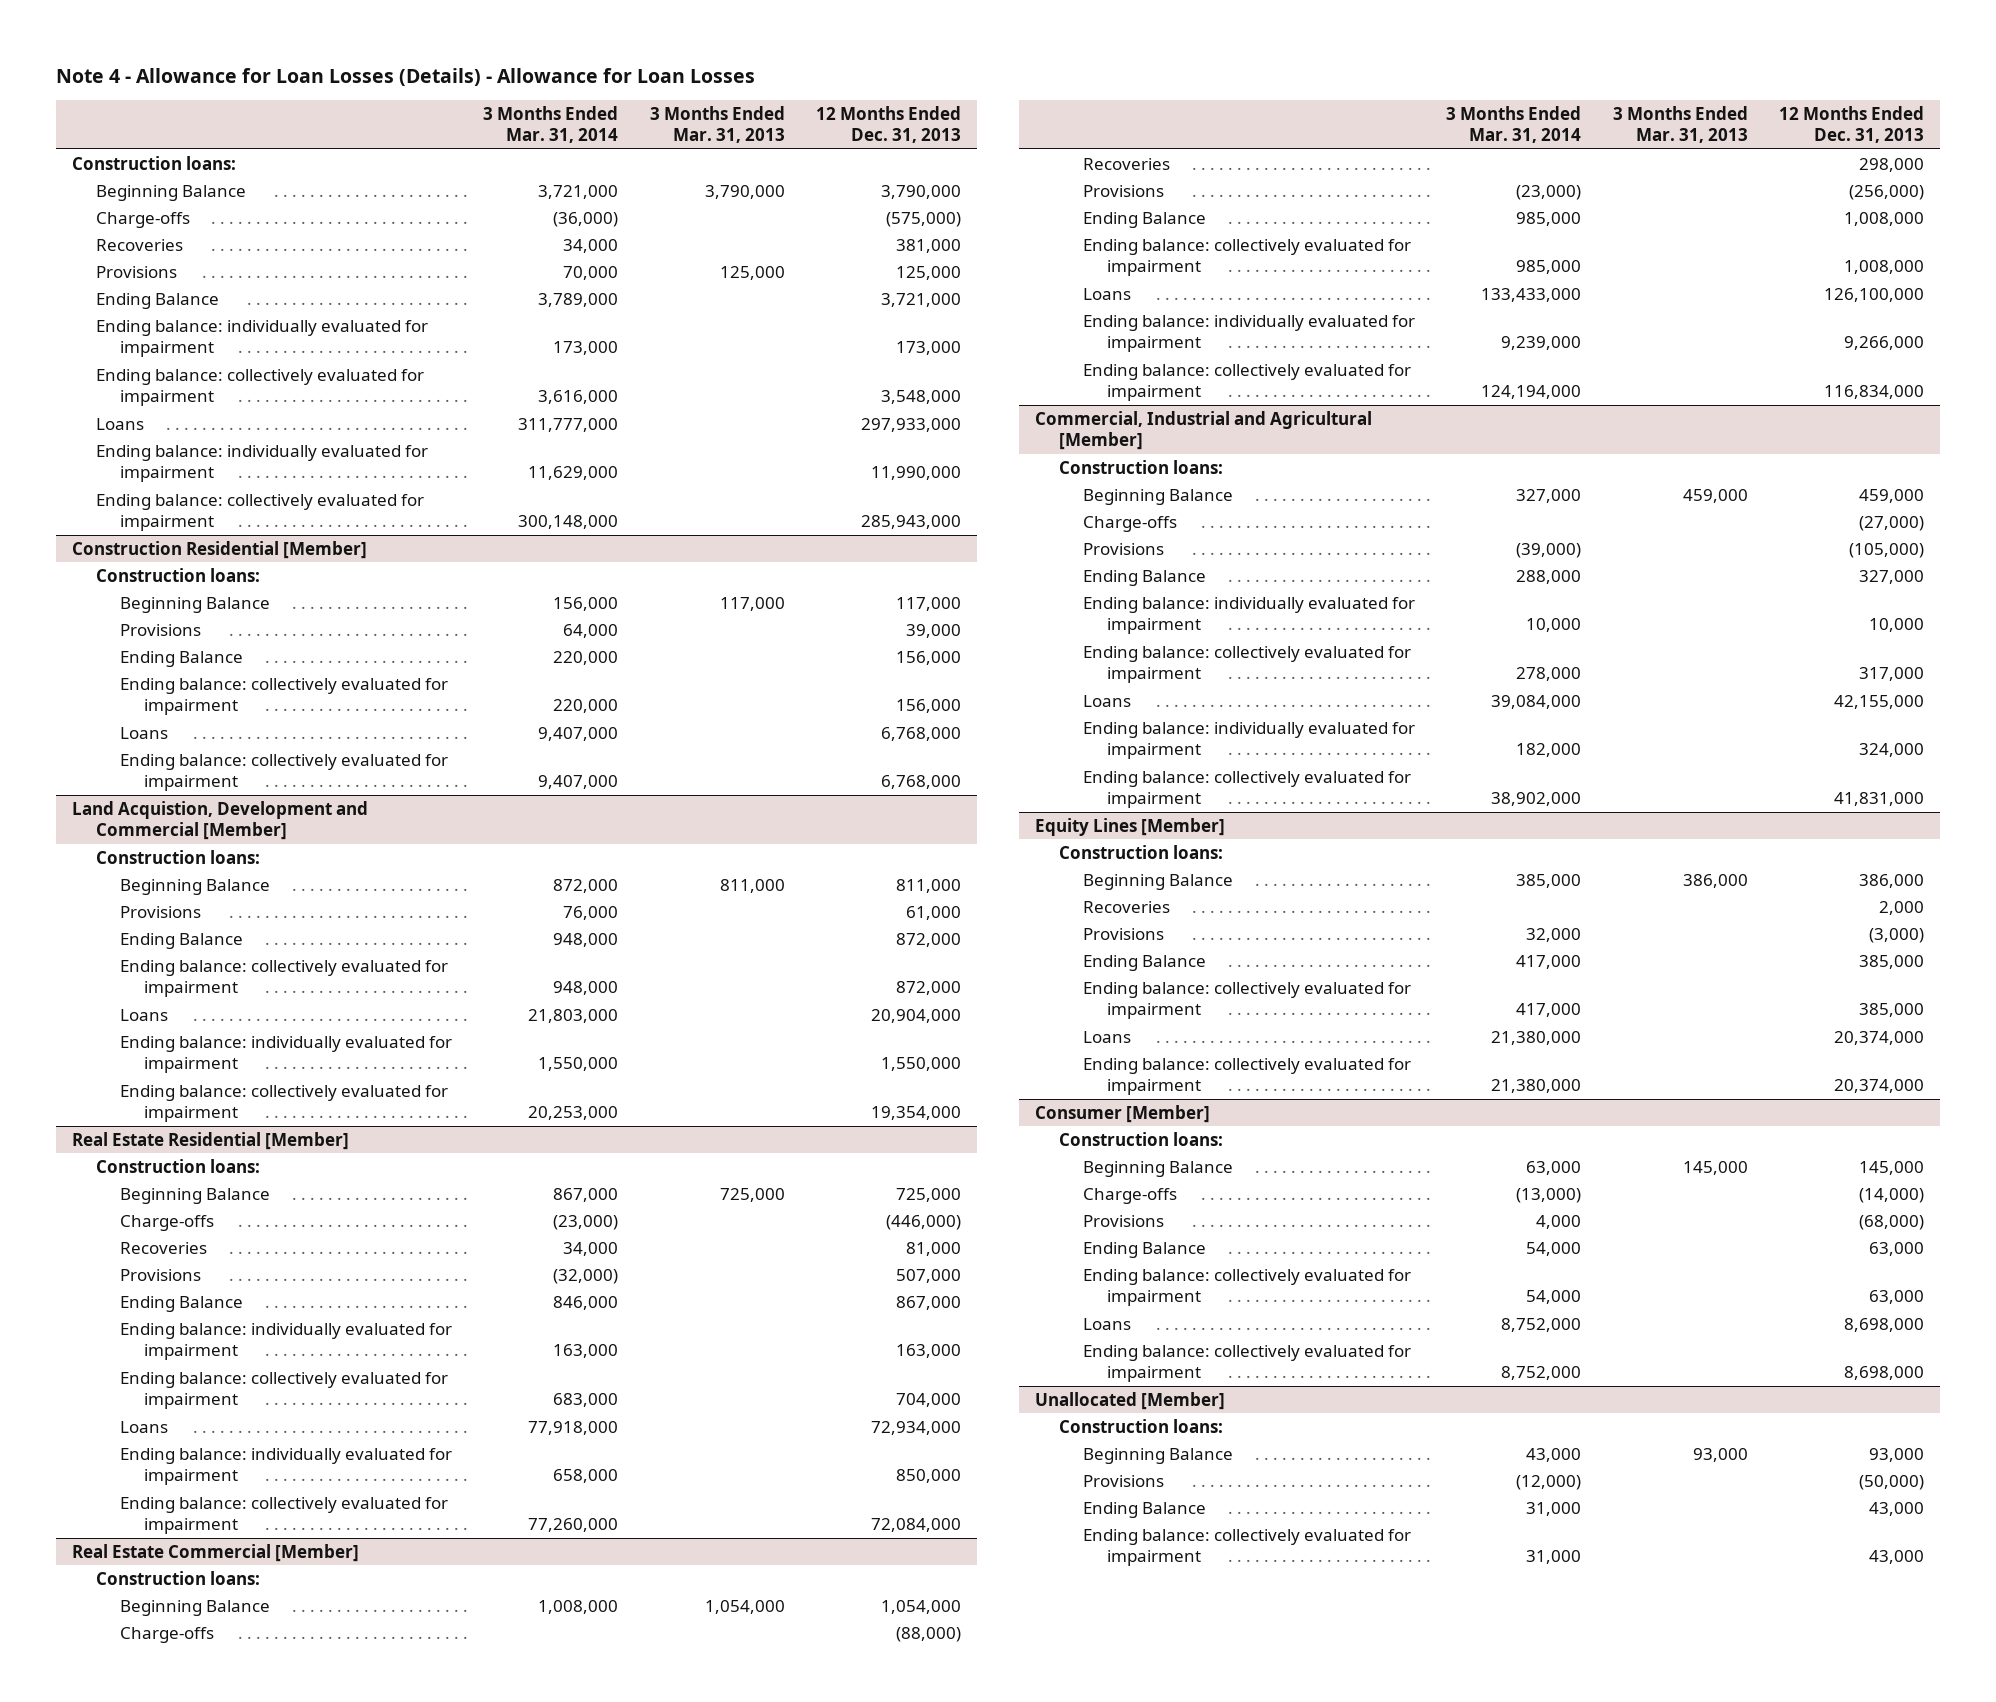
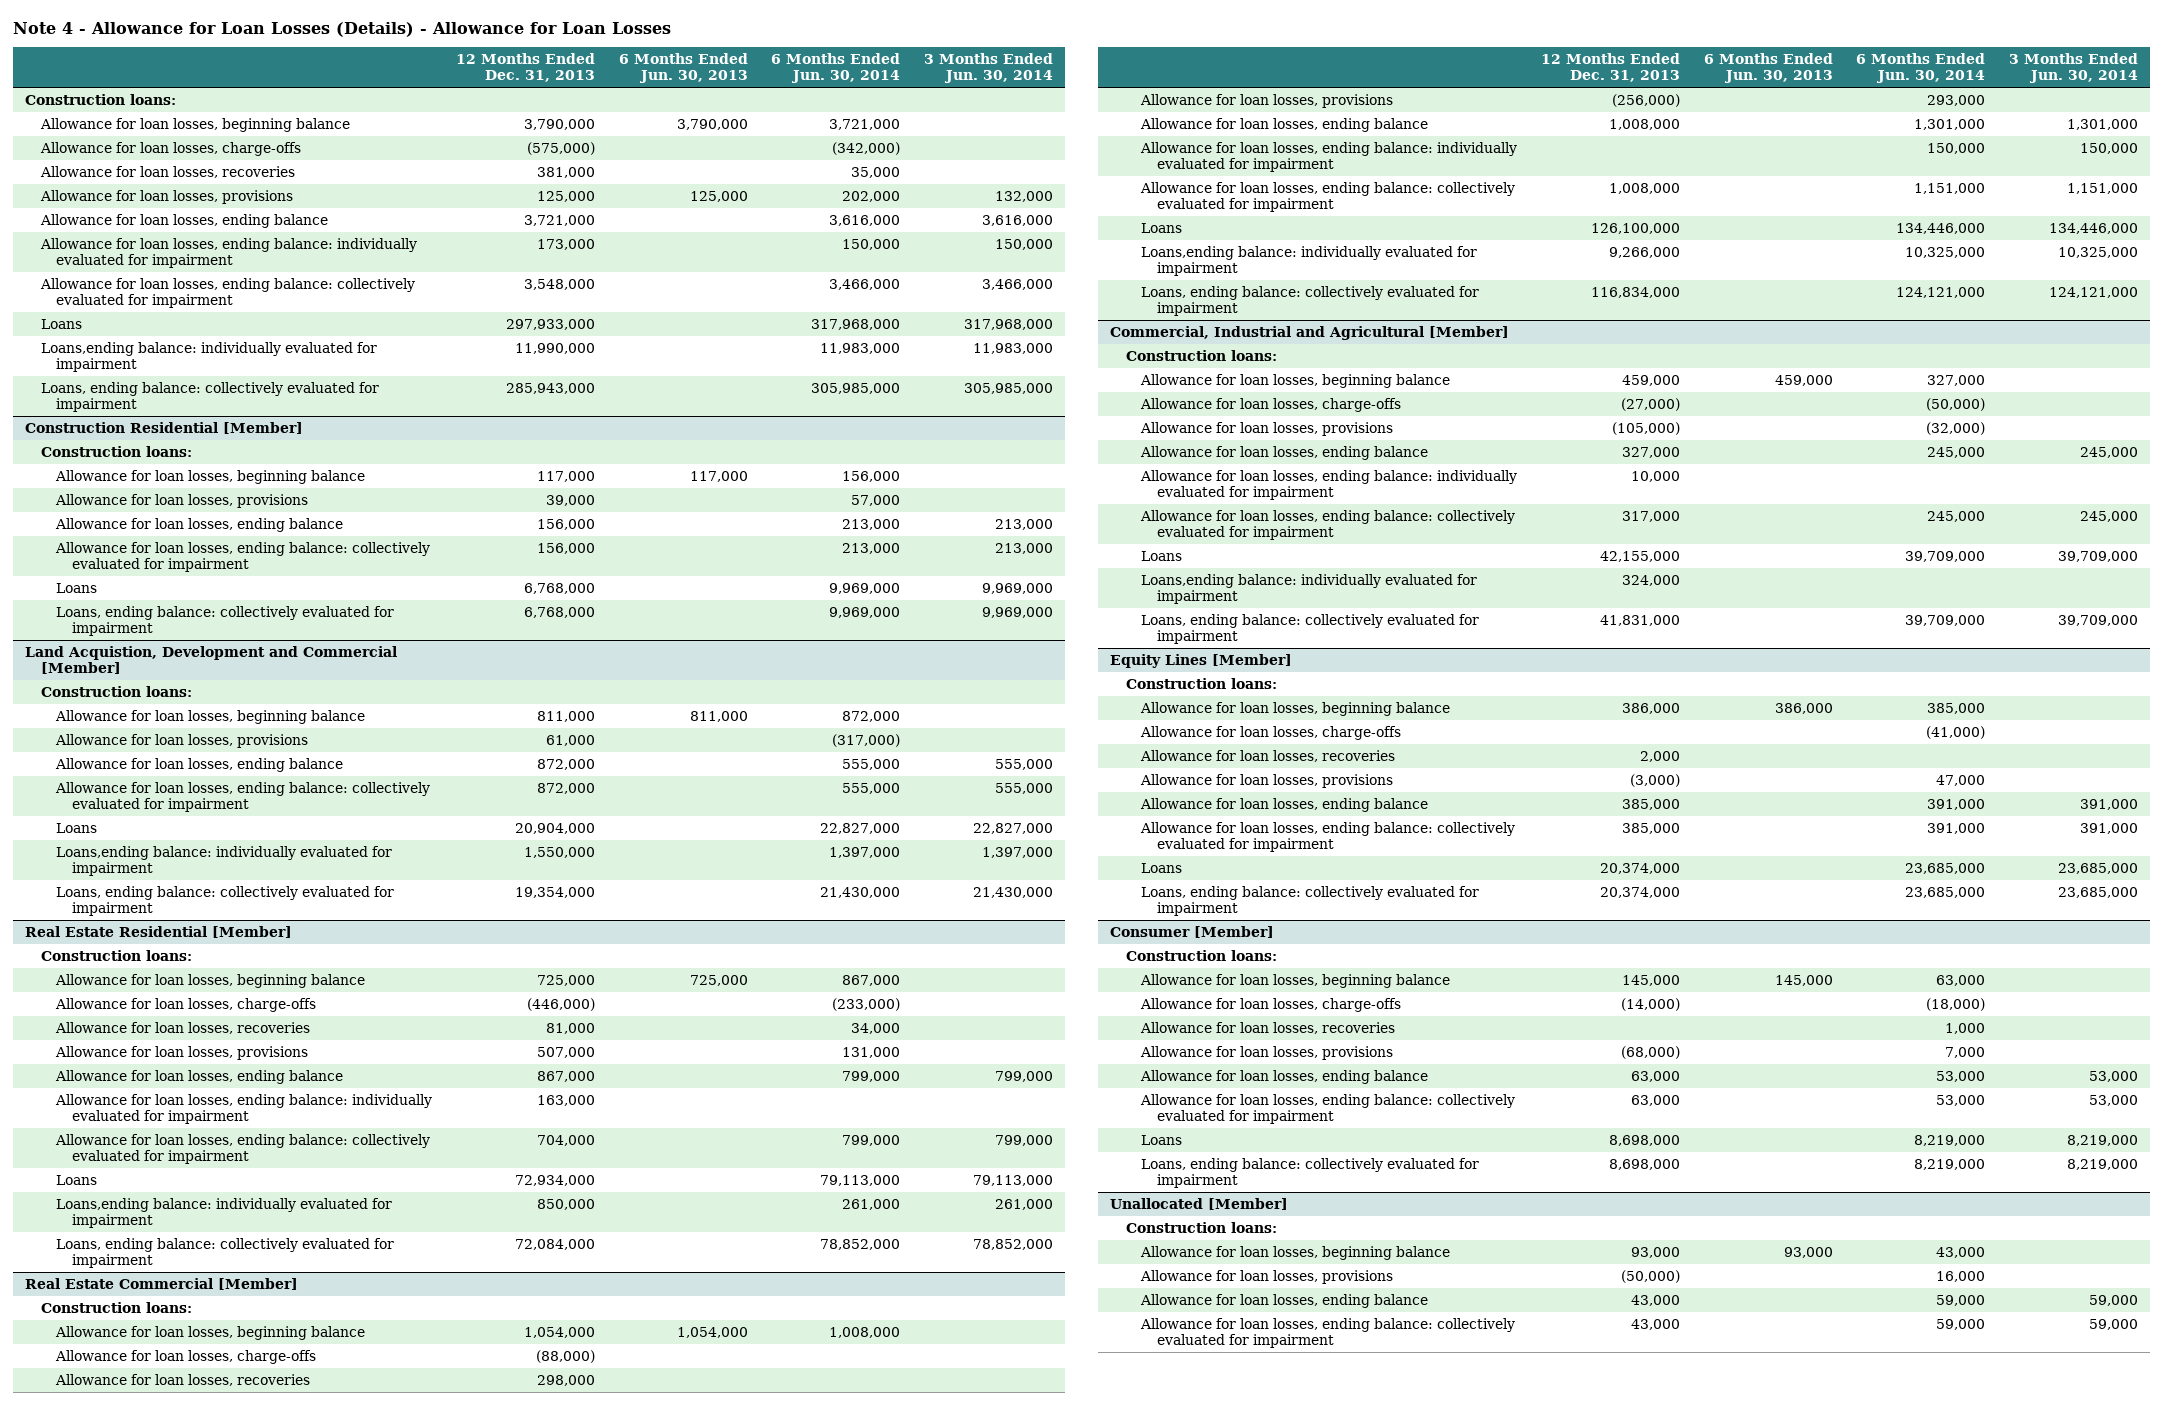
[483,105,619,144] 3 Months Ended Mar. 31, 2014 -> none
[649,105,785,144] 3 Months Ended Mar. 31, 2013 -> none
none -> [618,52,748,83] 6 Months Ended Jun. 30, 2013
none -> [771,52,901,83] 6 Months Ended Jun. 30, 2014
none -> [924,52,1054,83] 3 Months Ended Jun. 30, 2014
[96,184,247,201] Beginning Balance -> [39,117,350,132] Allowance for loan losses, beginning balance
[96,211,191,228] Charge-offs -> [39,141,301,156] Allowance for loan losses, charge-offs
[96,238,184,251] Recoveries -> [39,165,295,178] Allowance for loan losses, recoveries
[96,265,178,278] Provisions -> [39,189,293,204] Allowance for loan losses, provisions
[96,292,220,309] Ending Balance -> [39,213,328,228] Allowance for loan losses, ending balance
[96,319,429,358] Ending balance: individually evaluated for impairment -> [39,237,417,269] Allowance for loan losses, ending balance: individually evaluated for impairment
[96,368,425,407] Ending balance: collectively evaluated for impairment -> [39,277,415,309] Allowance for loan losses, ending balance: collectively evaluated for impairment
[96,444,429,483] Ending balance: individually evaluated for impairment -> [40,341,377,373] Loans,ending balance: individually evaluated for impairment
[96,493,425,532] Ending balance: collectively evaluated for impairment -> [40,381,379,413] Loans, ending balance: collectively evaluated for impairment
[120,596,271,613] Beginning Balance -> [55,469,366,484] Allowance for loan losses, beginning balance
[120,623,202,636] Provisions -> [55,493,309,508] Allowance for loan losses, provisions
[120,650,244,667] Ending Balance -> [55,517,344,532] Allowance for loan losses, ending balance
[120,677,449,716] Ending balance: collectively evaluated for impairment -> [55,541,431,573] Allowance for loan losses, ending balance: collectively evaluated for impairment
[120,753,449,792] Ending balance: collectively evaluated for impairment -> [56,605,395,637] Loans, ending balance: collectively evaluated for impairment
[120,878,271,895] Beginning Balance -> [55,709,366,724] Allowance for loan losses, beginning balance
[120,905,202,918] Provisions -> [55,733,309,748] Allowance for loan losses, provisions
[120,932,244,949] Ending Balance -> [55,757,344,772] Allowance for loan losses, ending balance
[120,959,449,998] Ending balance: collectively evaluated for impairment -> [55,781,431,813] Allowance for loan losses, ending balance: collectively evaluated for impairment
[120,1035,453,1074] Ending balance: individually evaluated for impairment -> [56,845,393,877] Loans,ending balance: individually evaluated for impairment
[120,1084,449,1123] Ending balance: collectively evaluated for impairment -> [56,885,395,917] Loans, ending balance: collectively evaluated for impairment
[120,1187,271,1204] Beginning Balance -> [55,973,366,988] Allowance for loan losses, beginning balance
[120,1214,215,1231] Charge-offs -> [55,997,317,1012] Allowance for loan losses, charge-offs
[120,1241,208,1254] Recoveries -> [55,1021,311,1034] Allowance for loan losses, recoveries
[120,1268,202,1281] Provisions -> [55,1045,309,1060] Allowance for loan losses, provisions
[120,1295,244,1312] Ending Balance -> [55,1069,344,1084] Allowance for loan losses, ending balance
[120,1322,453,1361] Ending balance: individually evaluated for impairment -> [55,1093,433,1125] Allowance for loan losses, ending balance: individually evaluated for impairment
[120,1371,449,1410] Ending balance: collectively evaluated for impairment -> [55,1133,431,1165] Allowance for loan losses, ending balance: collectively evaluated for impairment
[120,1447,453,1486] Ending balance: individually evaluated for impairment -> [56,1197,393,1229] Loans,ending balance: individually evaluated for impairment
[120,1496,449,1535] Ending balance: collectively evaluated for impairment -> [56,1237,395,1269] Loans, ending balance: collectively evaluated for impairment
[120,1599,271,1616] Beginning Balance -> [55,1325,366,1340] Allowance for loan losses, beginning balance
[120,1626,215,1643] Charge-offs -> [55,1349,317,1364] Allowance for loan losses, charge-offs
[1083,157,1171,170] Recoveries -> [55,1373,311,1386] Allowance for loan losses, recoveries
[1083,184,1165,197] Provisions -> [1140,93,1394,108] Allowance for loan losses, provisions
[1083,211,1207,228] Ending Balance -> [1140,117,1429,132] Allowance for loan losses, ending balance
none -> [1140,141,1518,173] Allowance for loan losses, ending balance: individually evaluated for impairment
[1083,238,1412,277] Ending balance: collectively evaluated for impairment -> [1140,181,1516,213] Allowance for loan losses, ending balance: collectively evaluated for impairment
[1083,314,1416,353] Ending balance: individually evaluated for impairment -> [1141,245,1478,277] Loans,ending balance: individually evaluated for impairment
[1083,363,1412,402] Ending balance: collectively evaluated for impairment -> [1141,285,1480,317] Loans, ending balance: collectively evaluated for impairment
[1083,488,1234,505] Beginning Balance -> [1140,373,1451,388] Allowance for loan losses, beginning balance
[1083,515,1178,532] Charge-offs -> [1140,397,1402,412] Allowance for loan losses, charge-offs
[1083,542,1165,555] Provisions -> [1140,421,1394,436] Allowance for loan losses, provisions
[1083,569,1207,586] Ending Balance -> [1140,445,1429,460] Allowance for loan losses, ending balance
[1083,596,1416,635] Ending balance: individually evaluated for impairment -> [1140,469,1518,501] Allowance for loan losses, ending balance: individually evaluated for impairment
[1083,645,1412,684] Ending balance: collectively evaluated for impairment -> [1140,509,1516,541] Allowance for loan losses, ending balance: collectively evaluated for impairment
[1083,721,1416,760] Ending balance: individually evaluated for impairment -> [1141,573,1478,605] Loans,ending balance: individually evaluated for impairment
[1083,770,1412,809] Ending balance: collectively evaluated for impairment -> [1141,613,1480,645] Loans, ending balance: collectively evaluated for impairment
[1083,873,1234,890] Beginning Balance -> [1140,701,1451,716] Allowance for loan losses, beginning balance
none -> [1140,725,1402,740] Allowance for loan losses, charge-offs
[1083,900,1171,913] Recoveries -> [1140,749,1396,762] Allowance for loan losses, recoveries
[1083,927,1165,940] Provisions -> [1140,773,1394,788] Allowance for loan losses, provisions
[1083,954,1207,971] Ending Balance -> [1140,797,1429,812] Allowance for loan losses, ending balance
[1083,981,1412,1020] Ending balance: collectively evaluated for impairment -> [1140,821,1516,853] Allowance for loan losses, ending balance: collectively evaluated for impairment
[1083,1057,1412,1096] Ending balance: collectively evaluated for impairment -> [1141,885,1480,917] Loans, ending balance: collectively evaluated for impairment
[1083,1160,1234,1177] Beginning Balance -> [1140,973,1451,988] Allowance for loan losses, beginning balance
[1083,1187,1178,1204] Charge-offs -> [1140,997,1402,1012] Allowance for loan losses, charge-offs
none -> [1140,1021,1396,1034] Allowance for loan losses, recoveries
[1083,1214,1165,1227] Provisions -> [1140,1045,1394,1060] Allowance for loan losses, provisions
[1083,1241,1207,1258] Ending Balance -> [1140,1069,1429,1084] Allowance for loan losses, ending balance
[1083,1268,1412,1307] Ending balance: collectively evaluated for impairment -> [1140,1093,1516,1125] Allowance for loan losses, ending balance: collectively evaluated for impairment
[1083,1344,1412,1383] Ending balance: collectively evaluated for impairment -> [1141,1157,1480,1189] Loans, ending balance: collectively evaluated for impairment
[1083,1447,1234,1464] Beginning Balance -> [1140,1245,1451,1260] Allowance for loan losses, beginning balance
[1083,1474,1165,1487] Provisions -> [1140,1269,1394,1284] Allowance for loan losses, provisions
[1083,1501,1207,1518] Ending Balance -> [1140,1293,1429,1308] Allowance for loan losses, ending balance
[1083,1528,1412,1567] Ending balance: collectively evaluated for impairment -> [1140,1317,1516,1349] Allowance for loan losses, ending balance: collectively evaluated for impairment

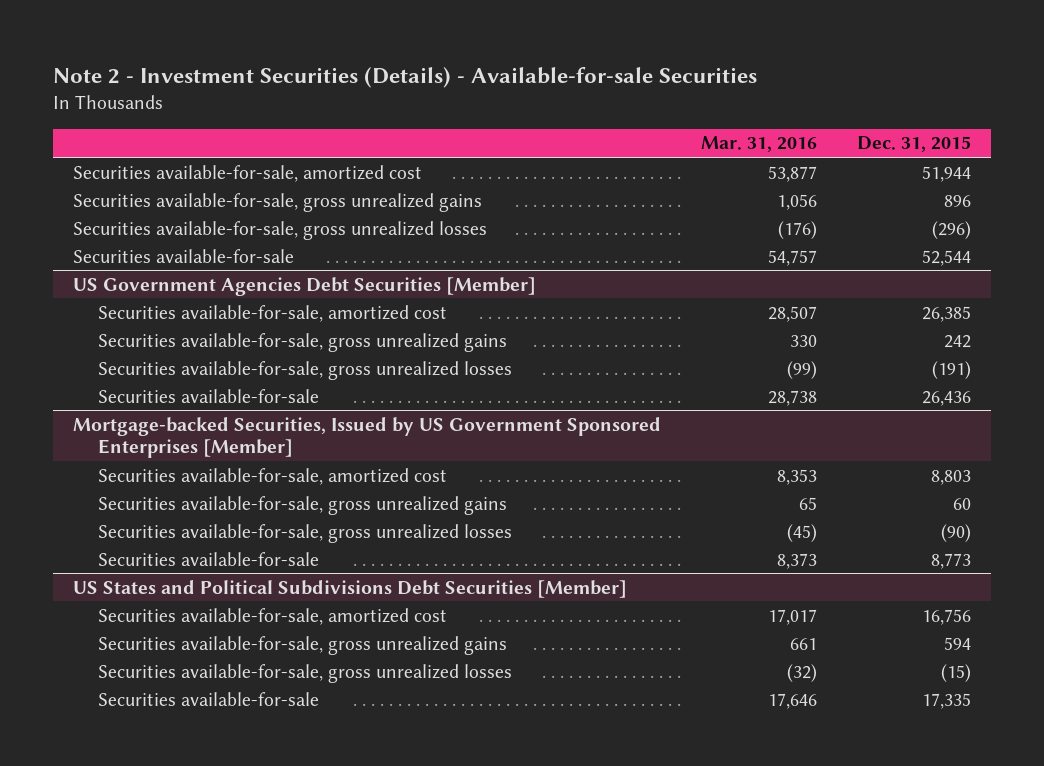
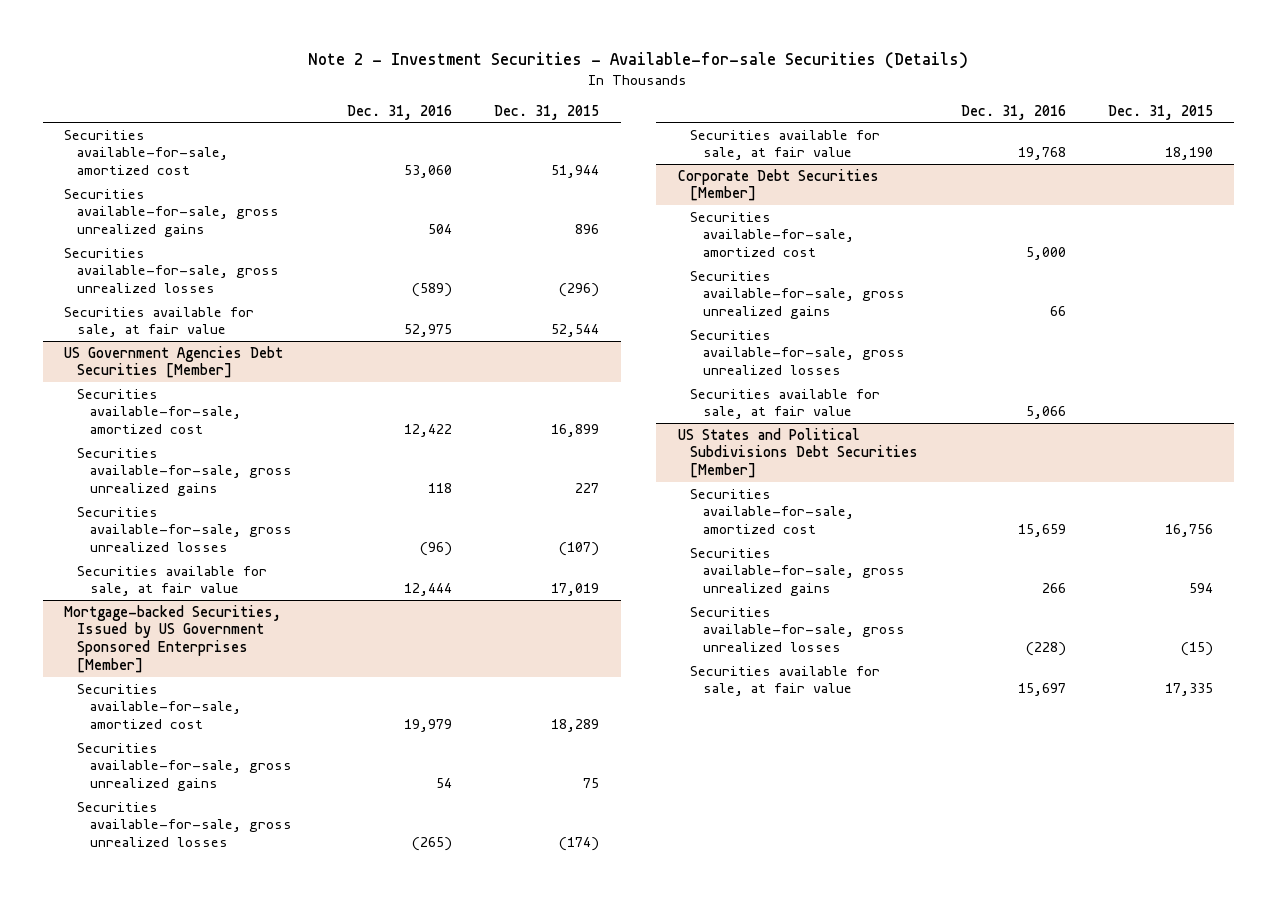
[52,66,757,88] Note 2 - Investment Securities (Details) - Available-for-sale Securities -> [308,52,969,70] Note 2 - Investment Securities - Available-for-sale Securities (Details)
[700,136,817,153] Mar. 31, 2016 -> none
none -> [347,104,453,120] Dec. 31, 2016
[72,248,294,263] Securities available-for-sale -> [64,306,255,338] Securities available for sale, at fair value
[922,305,972,322] 26,385 -> [551,424,600,438] 16,899
[944,334,972,348] 242 -> [575,483,600,494] 227
[932,360,972,379] (191) -> [559,542,600,557] (107)
[97,388,319,403] Securities available-for-sale -> [76,565,267,597] Securities available for sale, at fair value
[922,390,972,406] 26,436 -> [551,583,600,597] 17,019
[931,469,972,485] 8,803 -> [551,719,600,733] 18,289
[953,497,972,510] 60 -> [583,778,600,789] 75
[941,523,972,542] (90) -> [559,837,600,852] (174)
[97,551,319,566] Securities available-for-sale -> [690,129,881,161] Securities available for sale, at fair value
[931,552,972,569] 8,773 -> [1164,147,1213,161] 18,190
none -> [677,168,879,202] Corporate Debt Securities [Member]
none -> [690,211,855,258] Securities available-for-sale, amortized cost
none -> [690,270,906,320] Securities available-for-sale, gross unrealized gains
none -> [690,329,906,376] Securities available-for-sale, gross unrealized losses
none -> [690,388,881,420] Securities available for sale, at fair value
[97,691,319,706] Securities available-for-sale -> [690,665,881,697] Securities available for sale, at fair value

